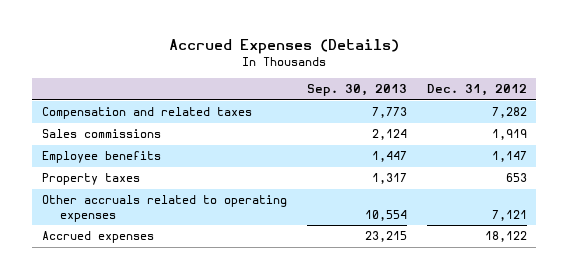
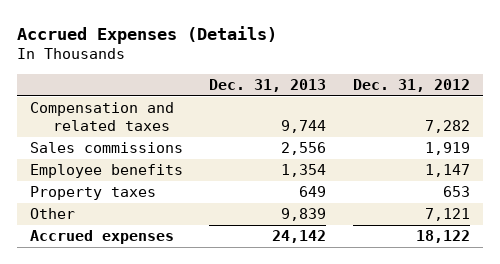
[306,84,407,97] Sep. 30, 2013 -> none
none -> [209,79,327,93] Dec. 31, 2013
[42,195,288,222] Other accruals related to operating expenses -> [30,208,76,220] Other

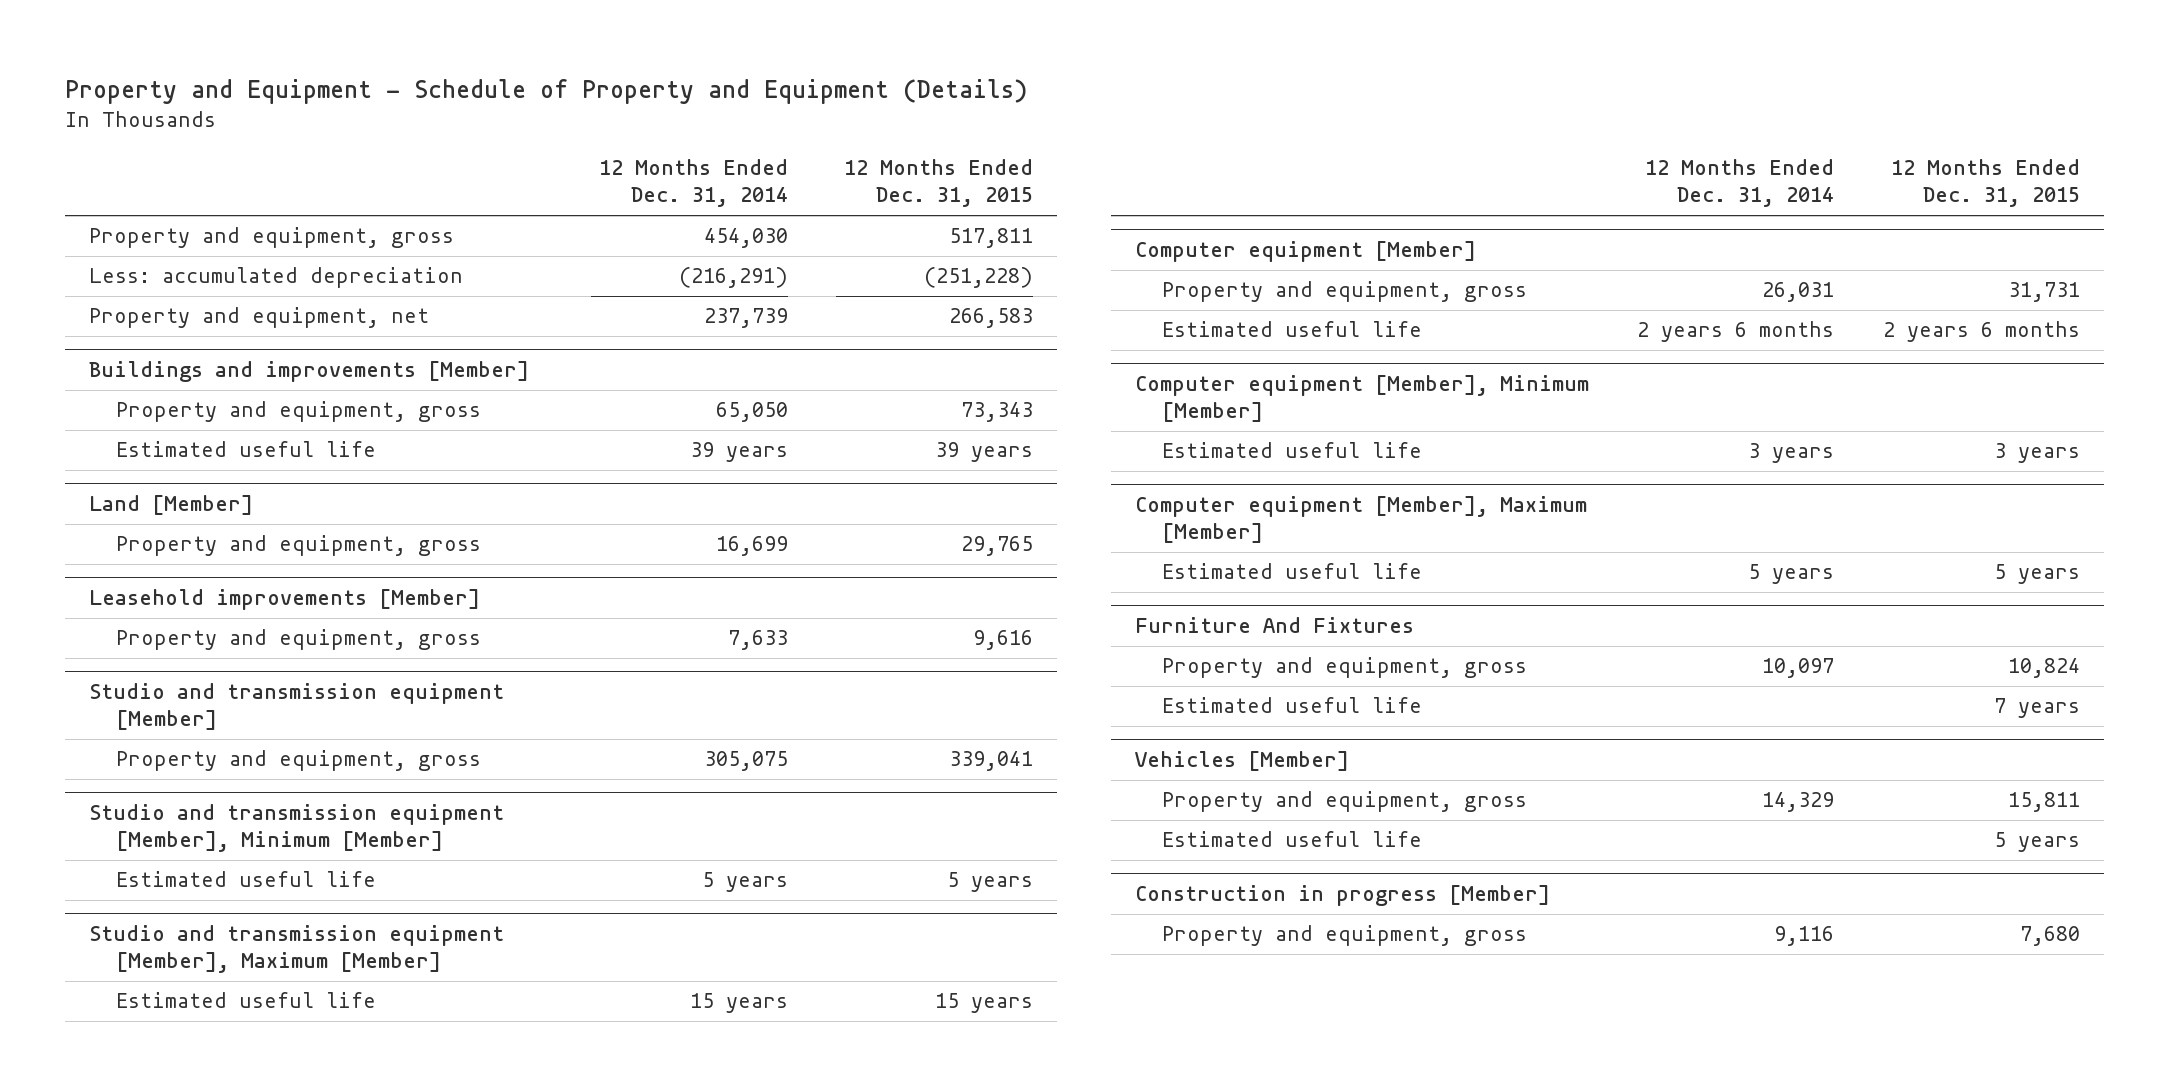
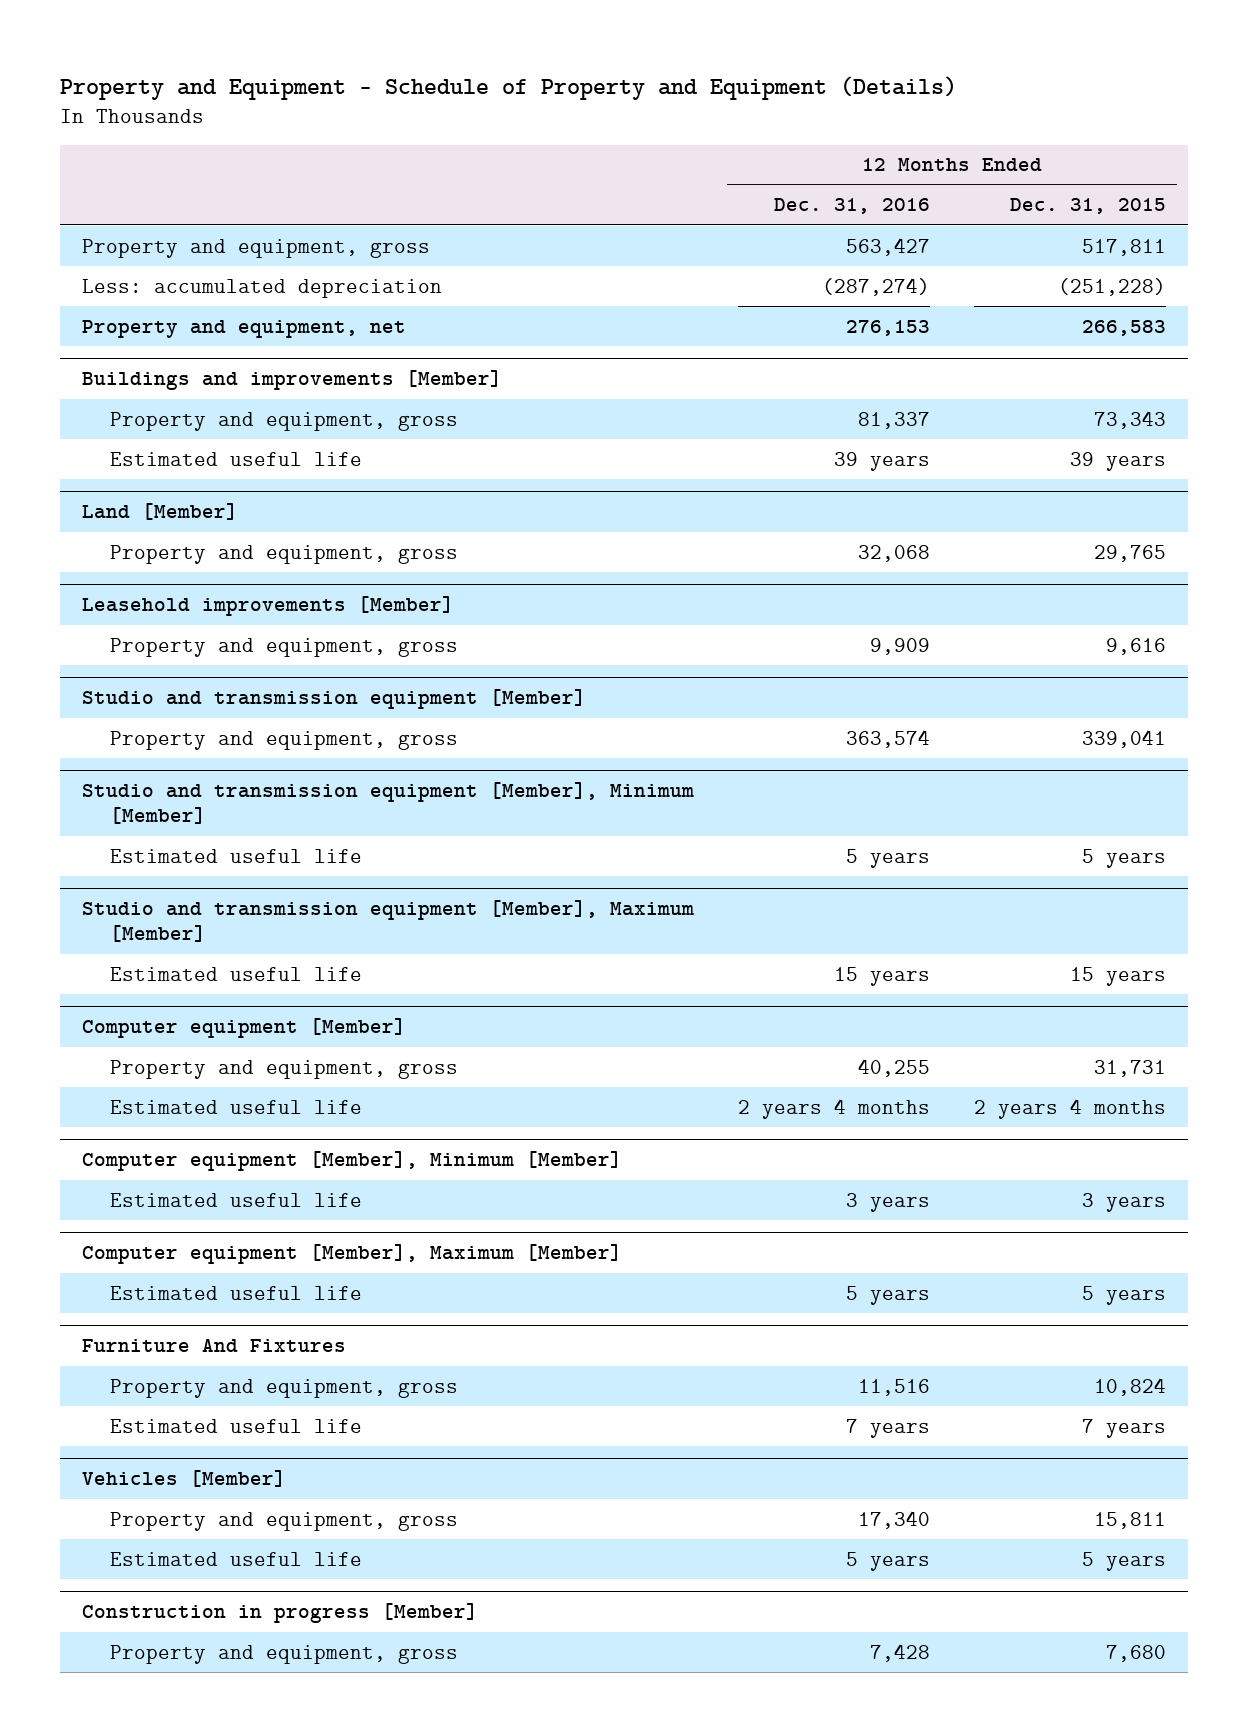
[599,159,789,208] 12 Months Ended Dec. 31, 2014 -> none
none -> [773,198,930,215] Dec. 31, 2016
[1882,321,2080,343] 2 years 6 months -> [973,1098,1166,1119] 2 years 4 months

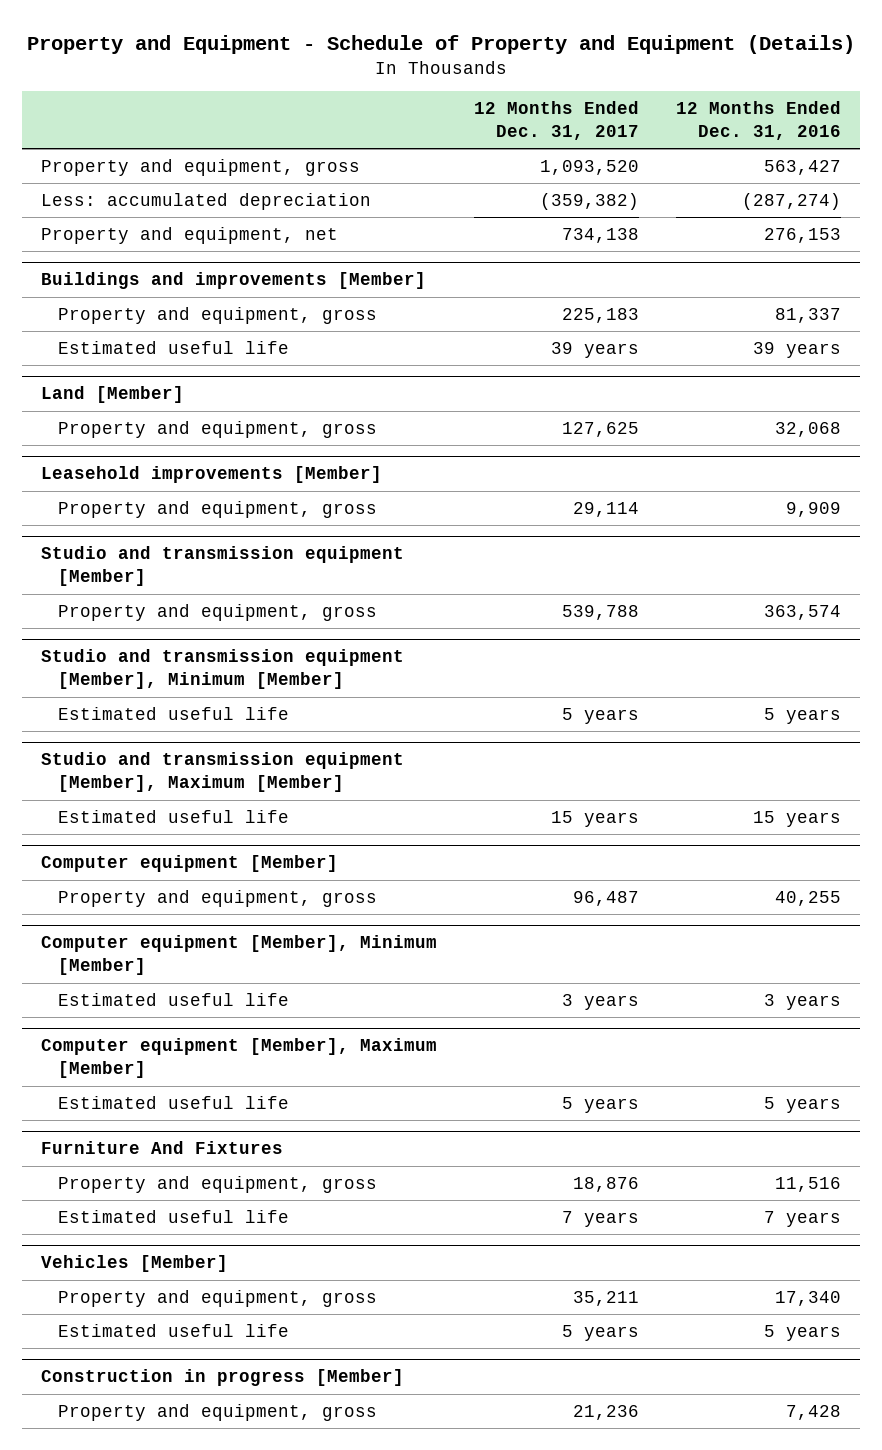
[1009,198,1166,215] Dec. 31, 2015 -> none
none -> [473,101,639,141] 12 Months Ended Dec. 31, 2017
[109,1099,362,1114] Estimated useful life -> none

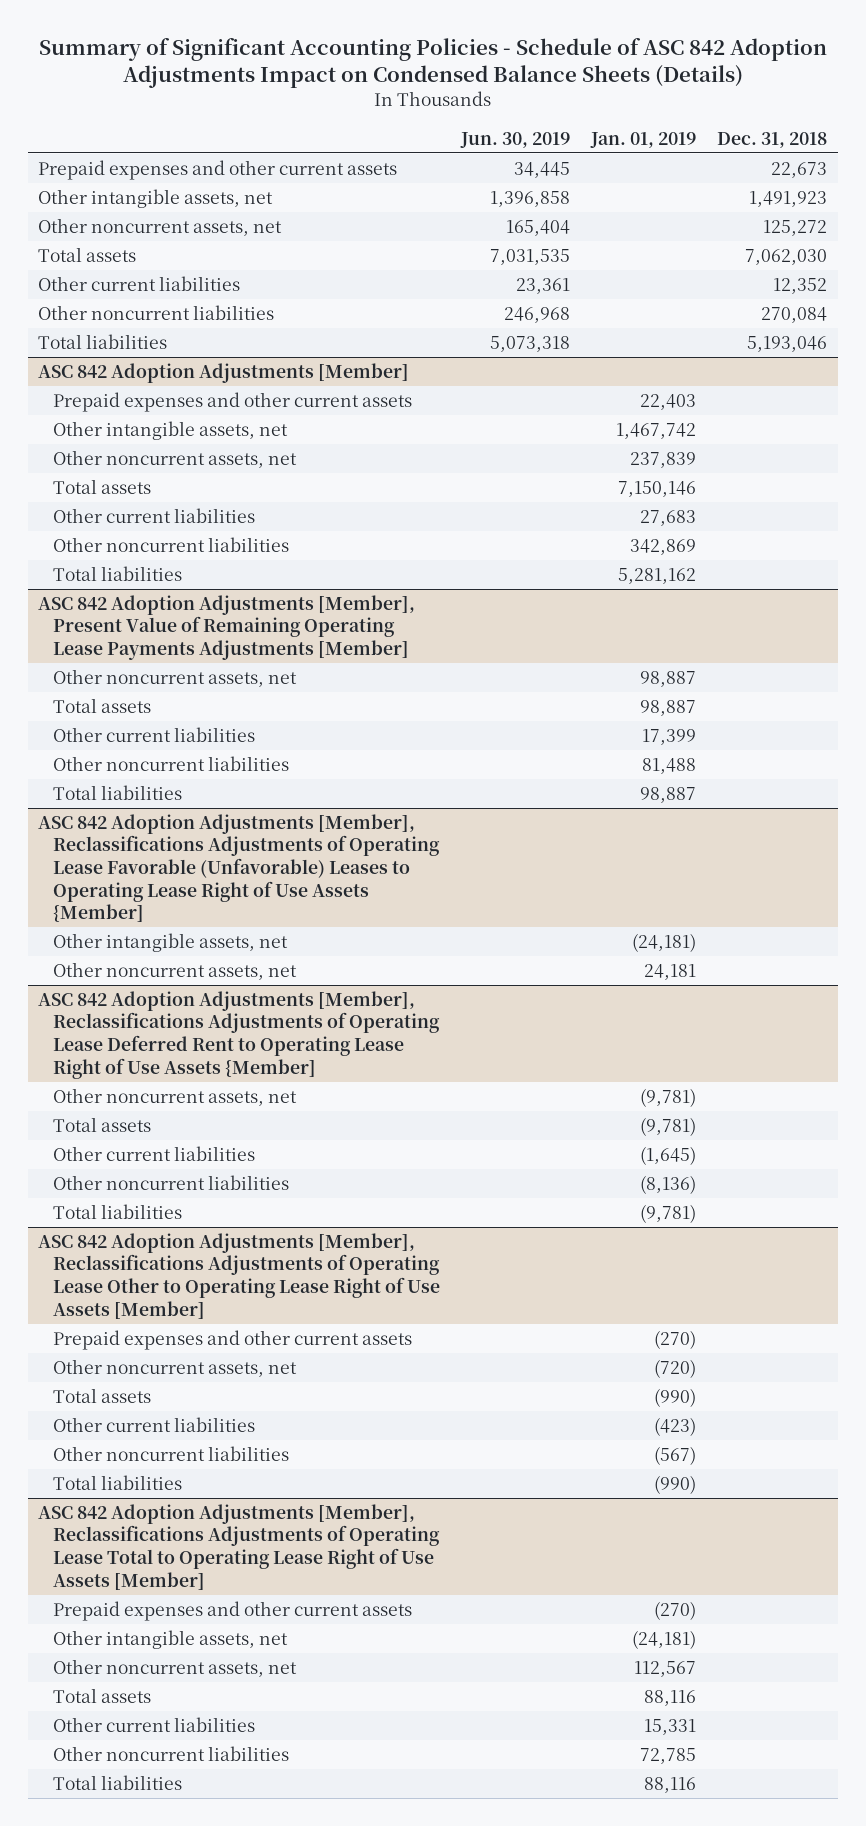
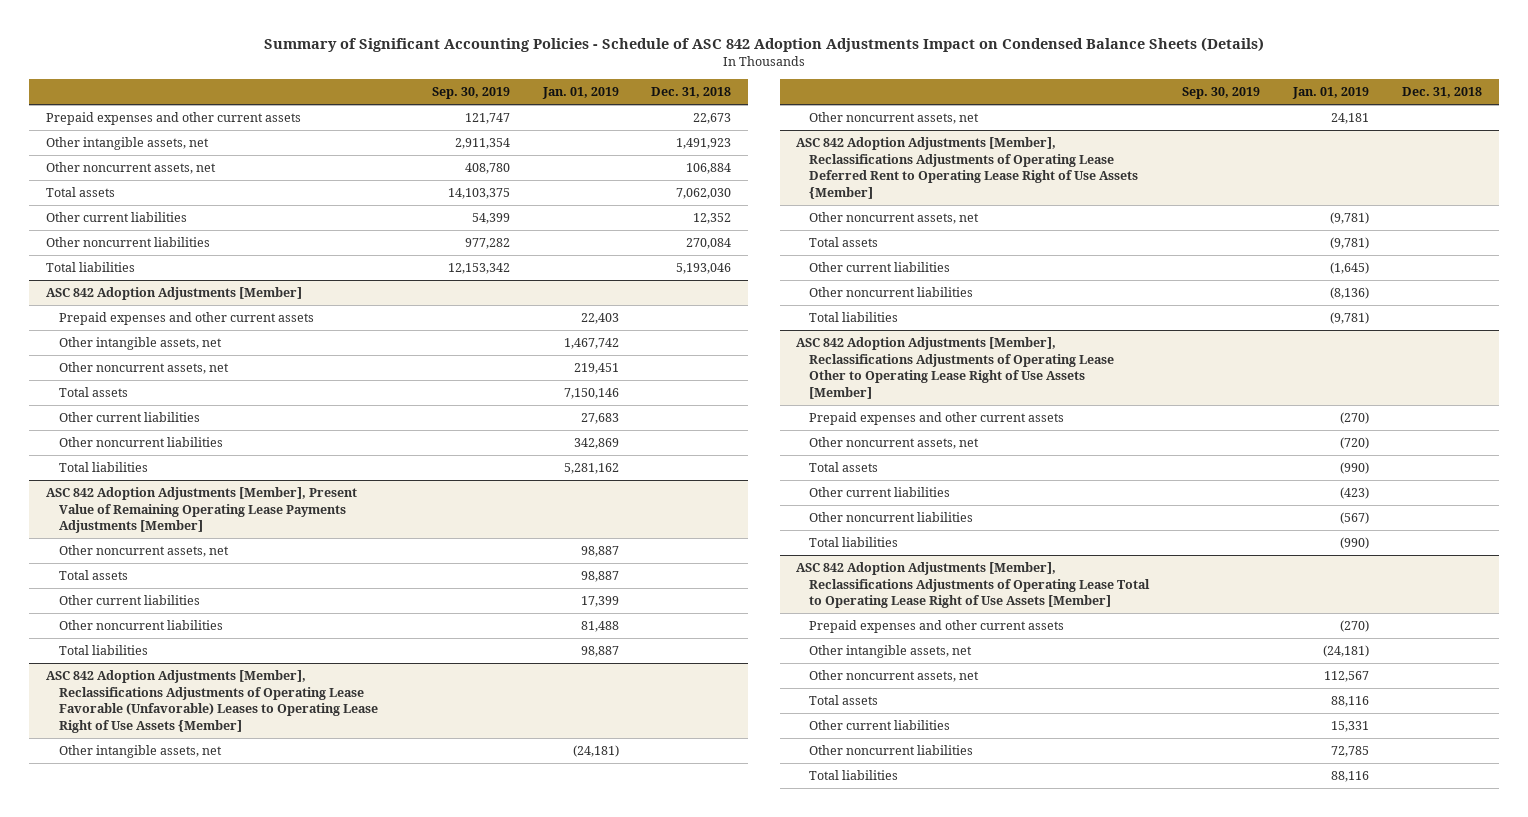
[460,131,571,148] Jun. 30, 2019 -> none
none -> [431,86,510,99] Sep. 30, 2019
[763,219,828,236] 125,272 -> [686,163,732,175] 106,884
[630,451,697,468] 237,839 -> [573,363,619,375] 219,451

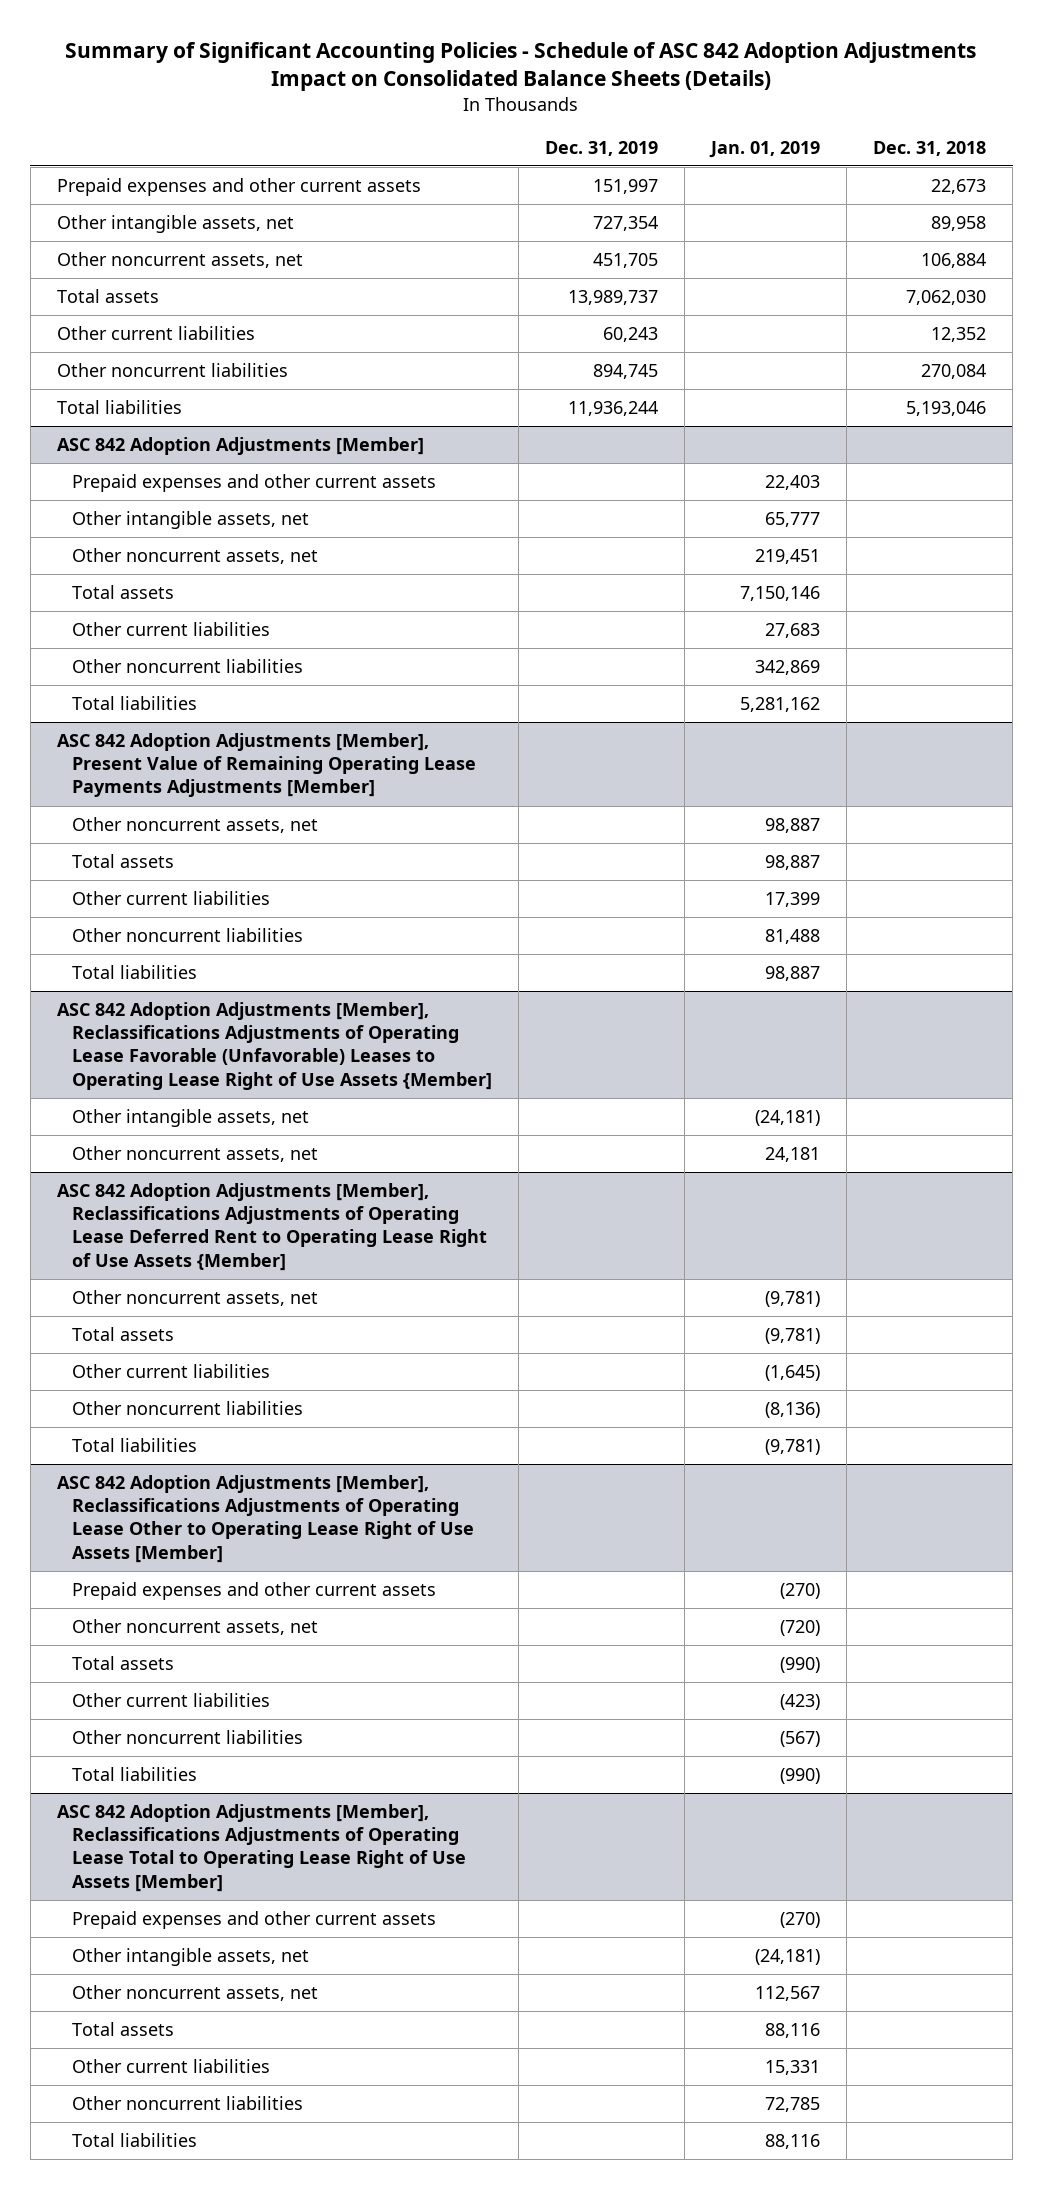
[263,36,1264,52] Summary of Significant Accounting Policies - Schedule of ASC 842 Adoption Adjustments Impact on Condensed Balance Sheets (Details) -> [65,42,977,92] Summary of Significant Accounting Policies - Schedule of ASC 842 Adoption Adjustments Impact on Consolidated Balance Sheets (Details)
[431,86,510,99] Sep. 30, 2019 -> none
none -> [544,140,658,156] Dec. 31, 2019
[676,138,732,150] 1,491,923 -> [930,216,986,232] 89,958
[563,338,619,350] 1,467,742 -> [764,512,820,528] 65,777

